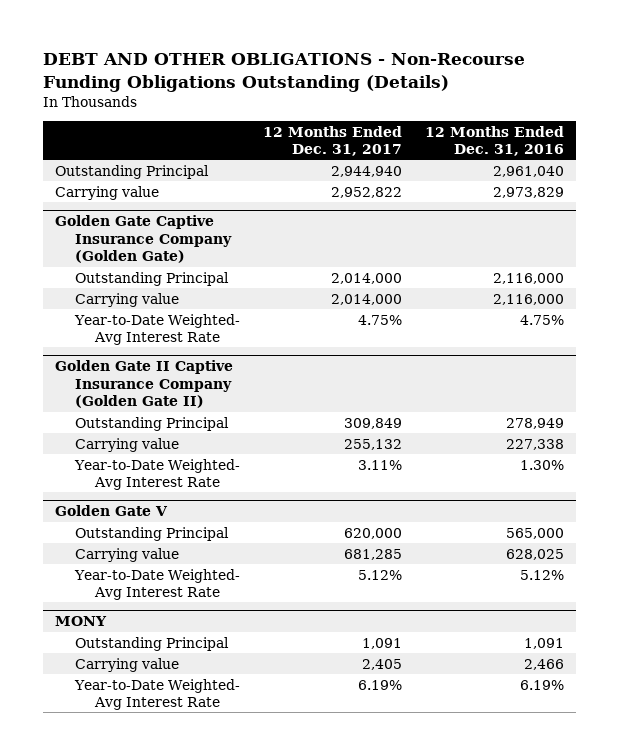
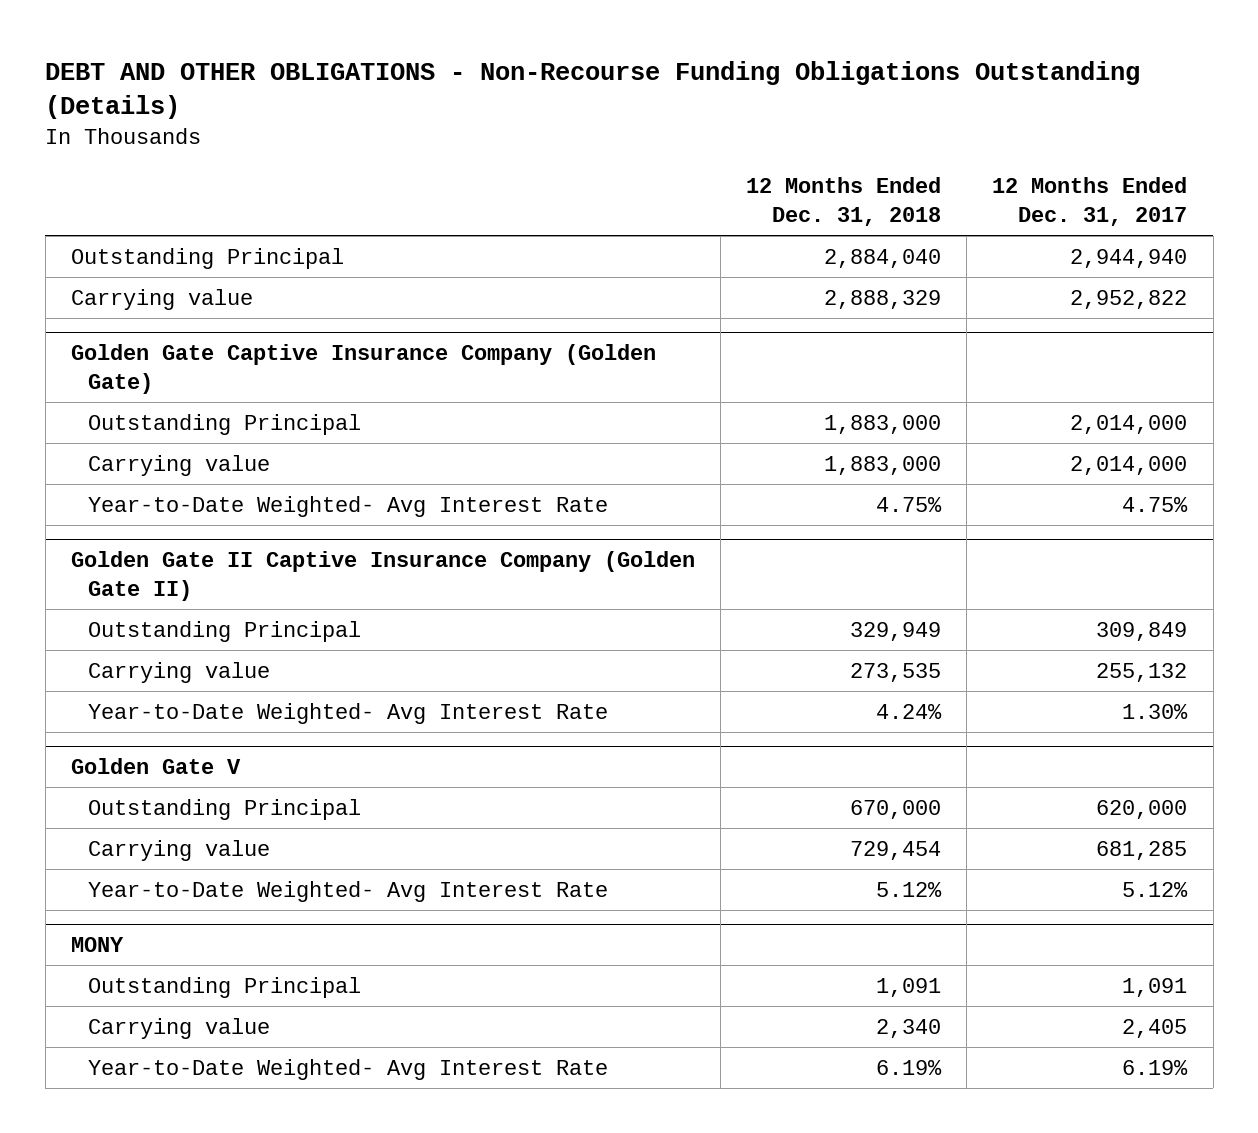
[425,125,565,157] 12 Months Ended Dec. 31, 2016 -> none
none -> [746,177,942,226] 12 Months Ended Dec. 31, 2018
[358,459,403,470] 3.11% -> [1122,703,1189,719] 1.30%

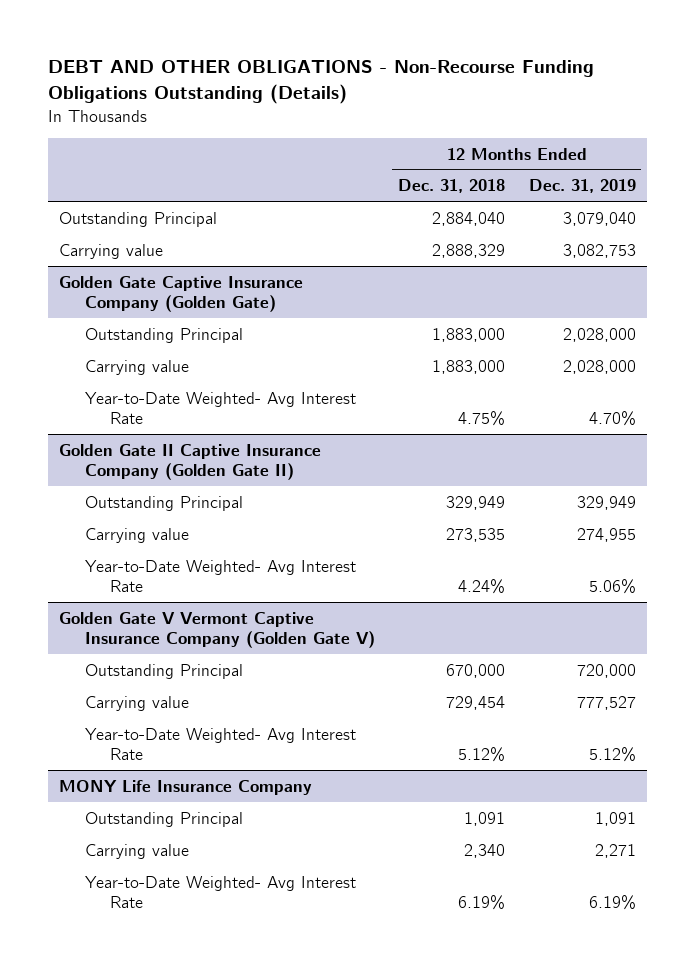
[992,177,1188,226] 12 Months Ended Dec. 31, 2017 -> none
none -> [528,179,636,194] Dec. 31, 2019
[70,758,241,775] Golden Gate V -> [59,611,375,649] Golden Gate V Vermont Captive Insurance Company (Golden Gate V)
[70,937,124,953] MONY -> [59,779,313,795] MONY Life Insurance Company

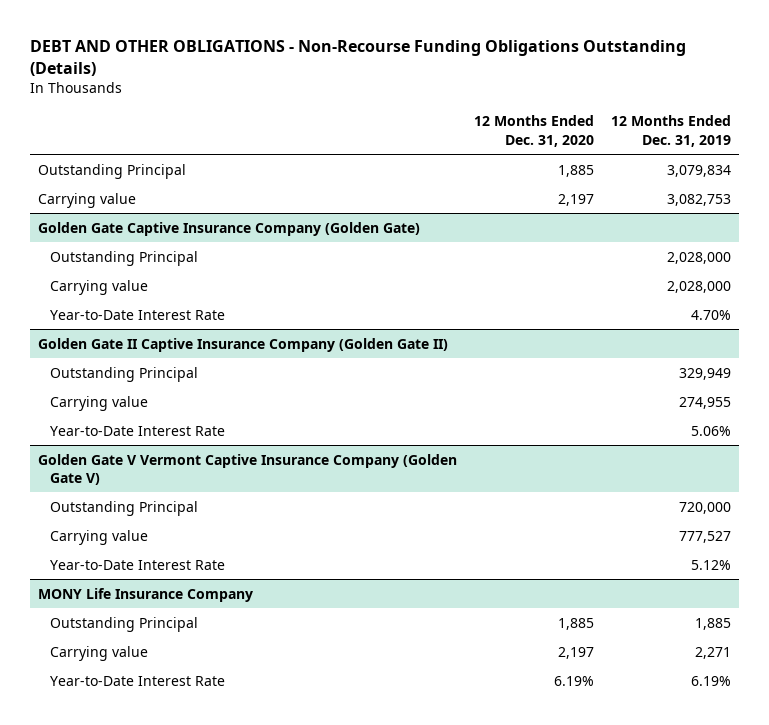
[398,179,506,194] Dec. 31, 2018 -> none
none -> [474,115,595,147] 12 Months Ended Dec. 31, 2020
[562,211,636,226] 3,079,040 -> [666,164,731,177] 3,079,834
[84,391,356,425] Year-to-Date Weighted- Avg Interest Rate -> [50,309,226,320] Year-to-Date Interest Rate
[84,559,356,593] Year-to-Date Weighted- Avg Interest Rate -> [50,425,226,436] Year-to-Date Interest Rate
[84,727,356,761] Year-to-Date Weighted- Avg Interest Rate -> [50,559,226,570] Year-to-Date Interest Rate
[594,811,636,826] 1,091 -> [694,617,731,630] 1,885
[84,875,356,909] Year-to-Date Weighted- Avg Interest Rate -> [50,675,226,686] Year-to-Date Interest Rate

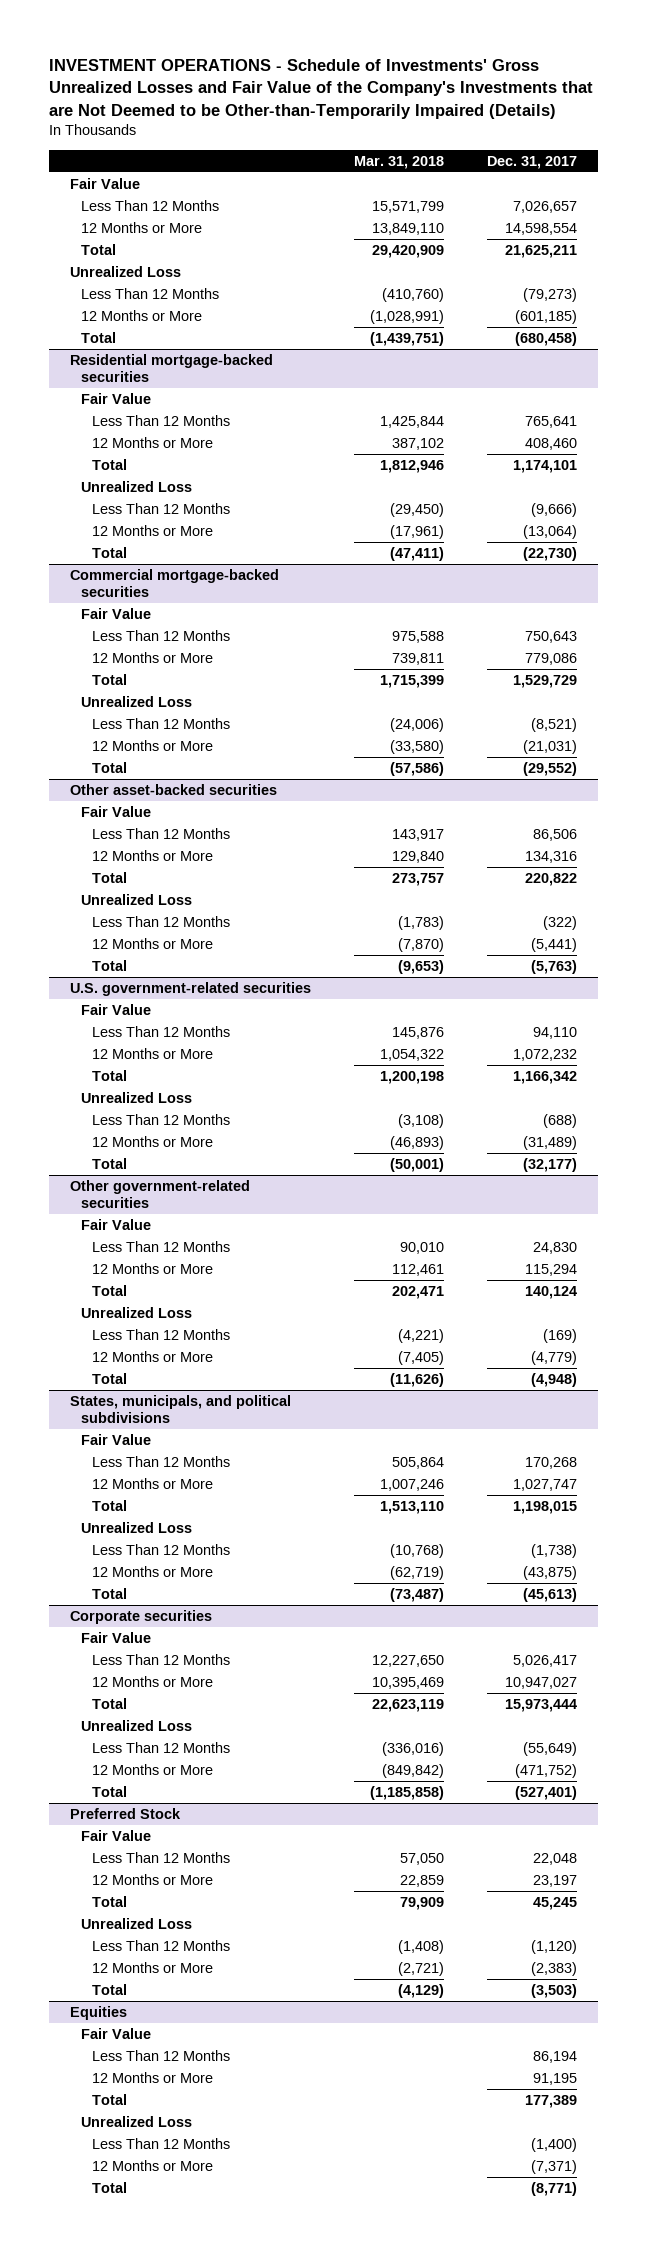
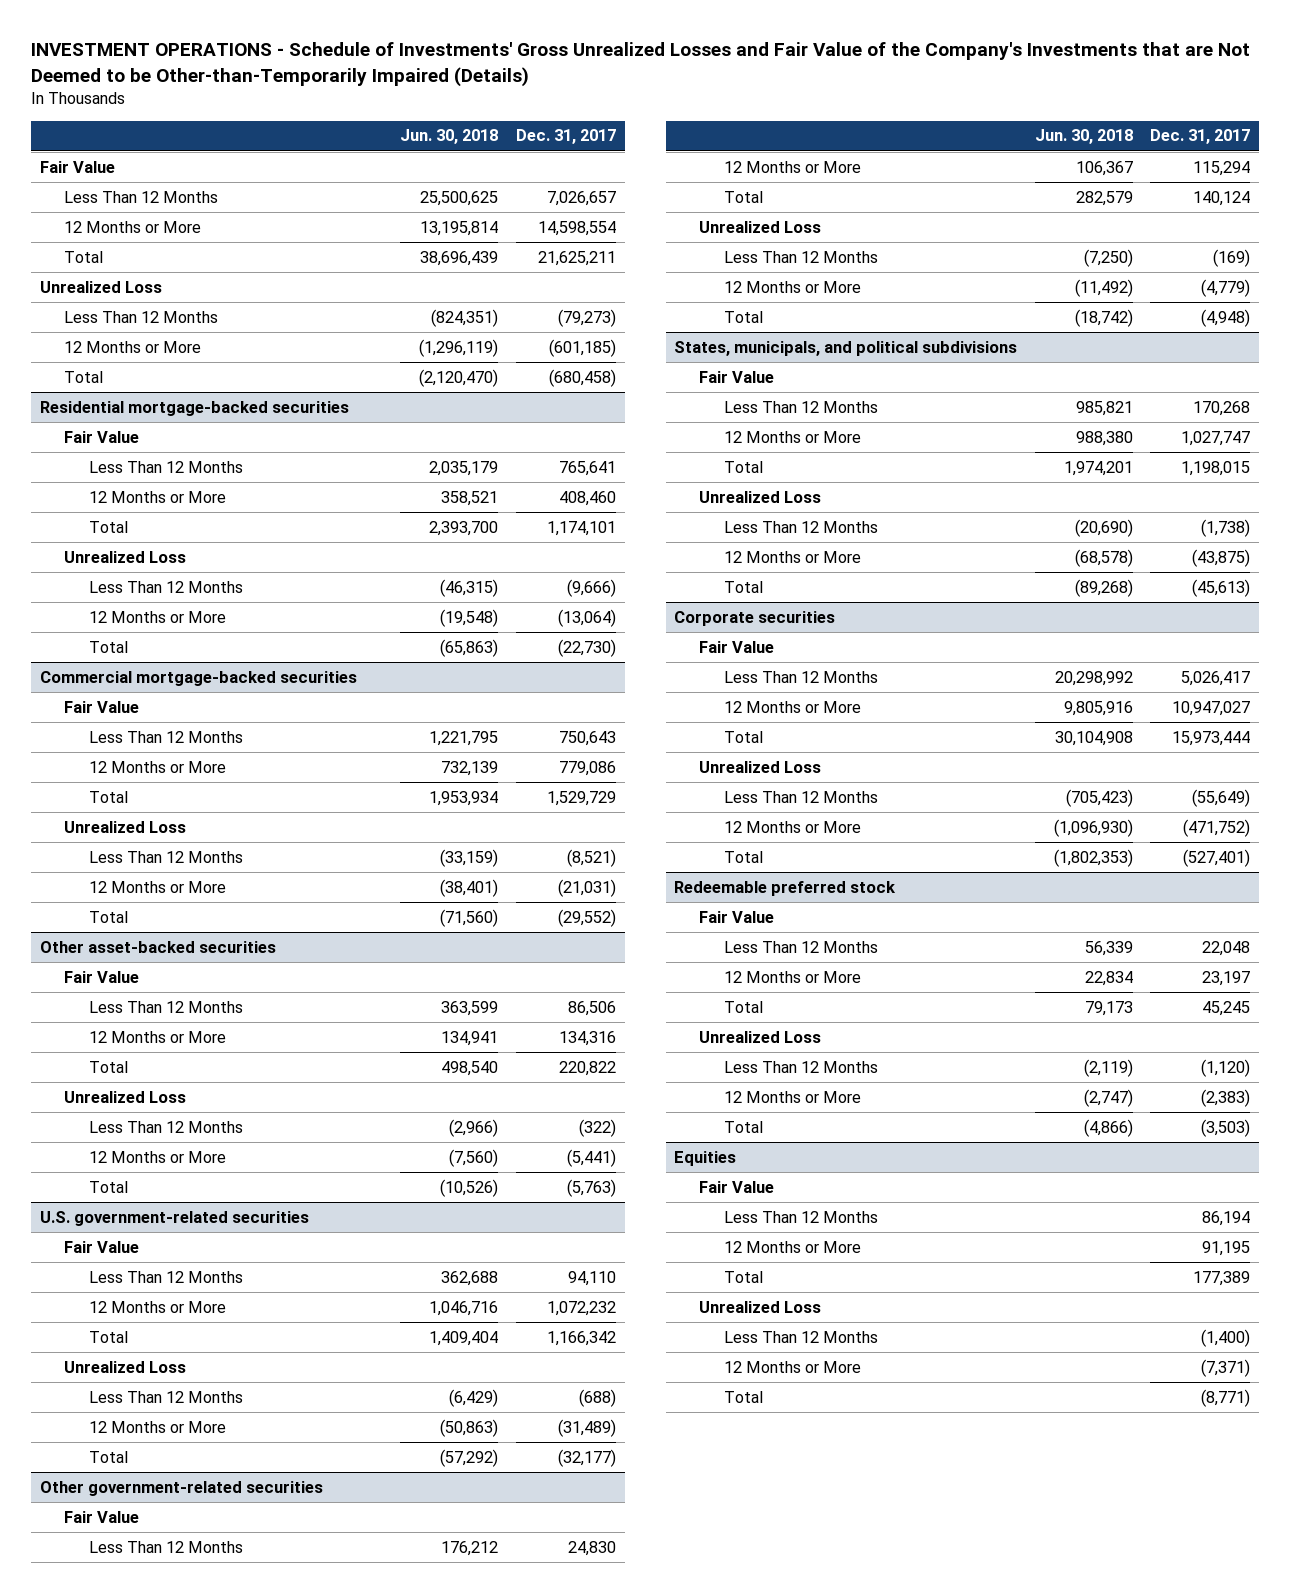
[353,155,444,169] Mar. 31, 2018 -> none
none -> [400,129,499,145] Jun. 30, 2018
[70,1807,182,1819] Preferred Stock -> [674,880,897,896] Redeemable preferred stock

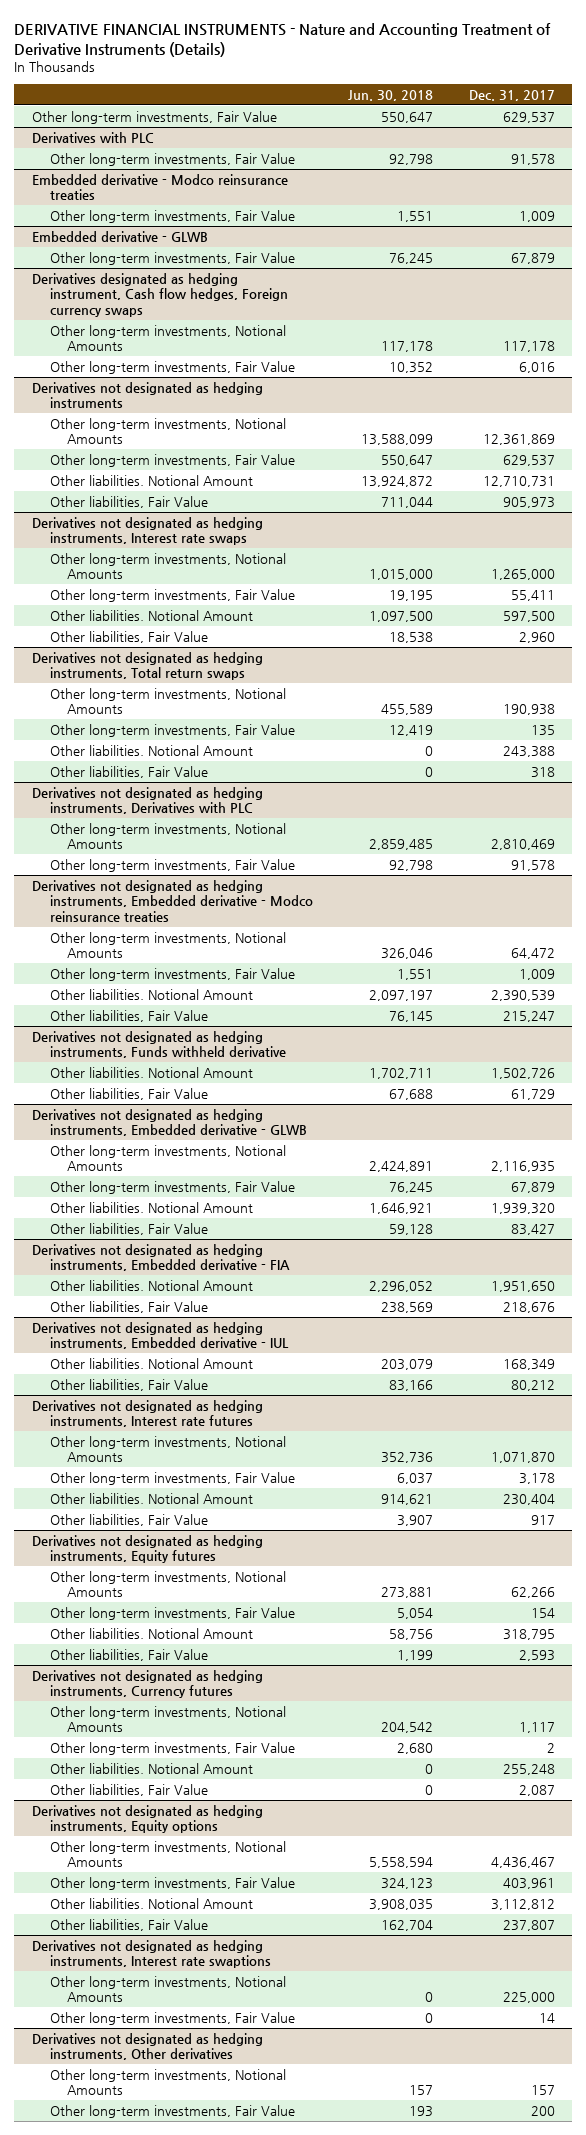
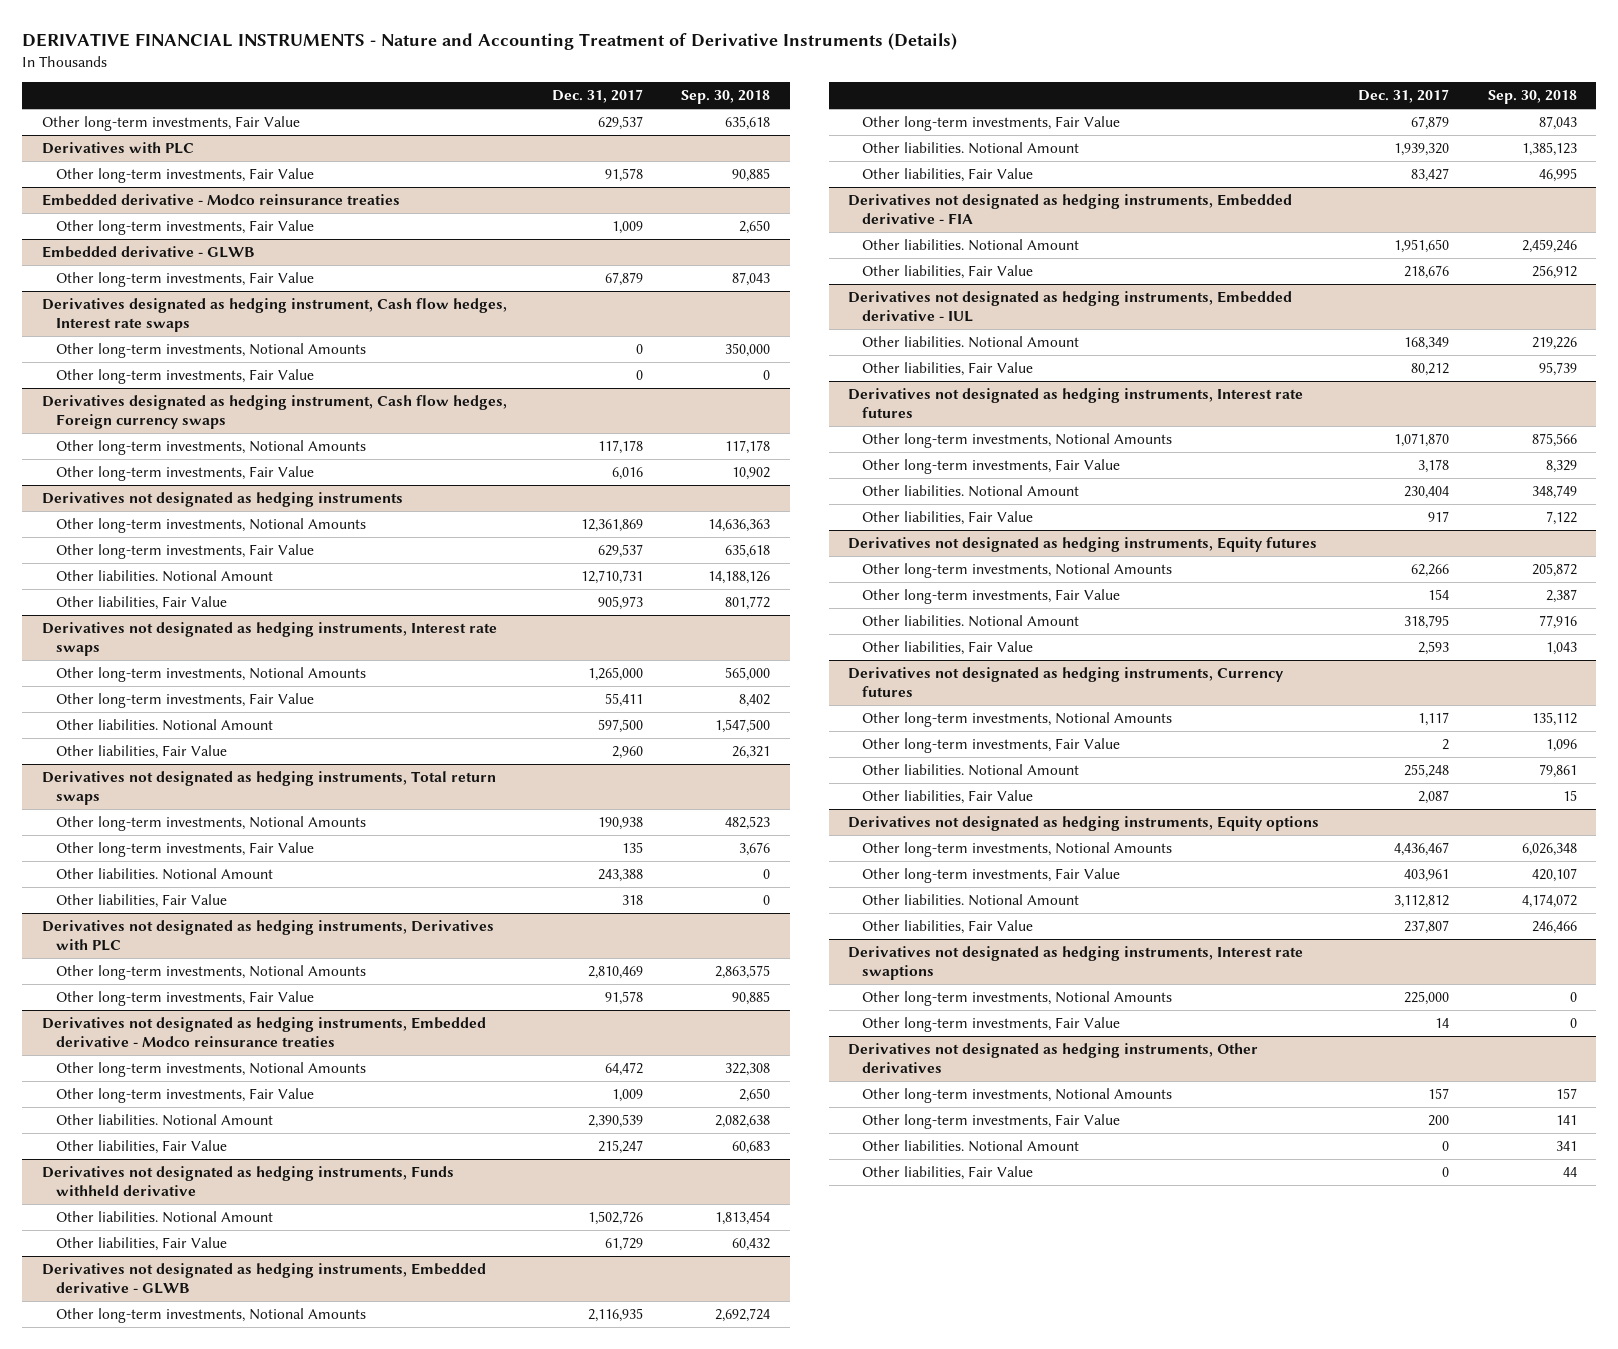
[348,90,434,102] Jun. 30, 2018 -> none
none -> [681,90,771,105] Sep. 30, 2018
none -> [41,297,507,333] Derivatives designated as hedging instrument, Cash flow hedges, Interest rate swaps
none -> [56,342,367,358] Other long-term investments, Notional Amounts
none -> [56,368,315,384] Other long-term investments, Fair Value
none -> [862,1139,1080,1152] Other liabilities. Notional Amount
none -> [862,1165,1034,1180] Other liabilities, Fair Value

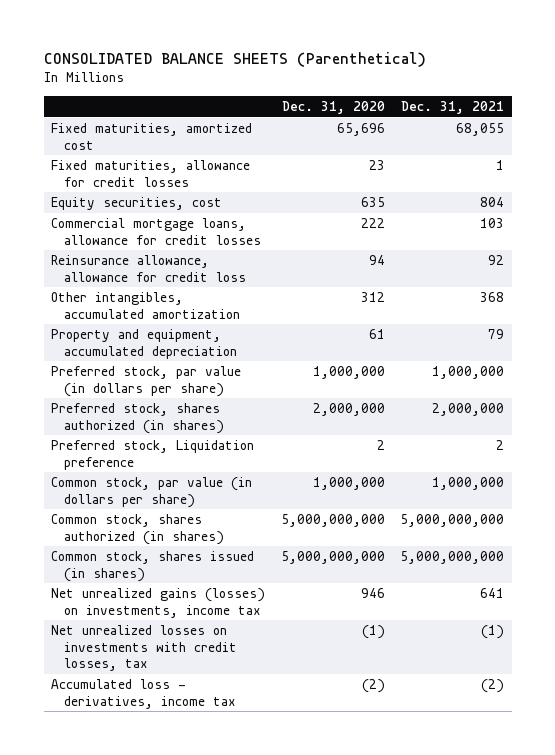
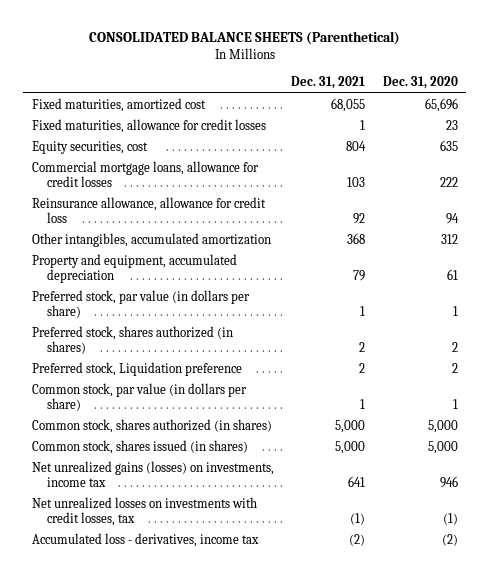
[312,366,385,380] 1,000,000 -> [452,306,458,317] 1
[431,366,504,380] 1,000,000 -> [360,306,366,317] 1
[312,403,385,417] 2,000,000 -> [451,342,458,353] 2
[431,403,504,417] 2,000,000 -> [359,342,366,353] 2
[312,477,385,491] 1,000,000 -> [452,399,458,410] 1
[431,477,504,491] 1,000,000 -> [360,399,366,410] 1
[280,514,385,528] 5,000,000,000 -> [427,419,458,433] 5,000
[399,514,504,528] 5,000,000,000 -> [335,419,366,433] 5,000
[280,551,385,565] 5,000,000,000 -> [427,440,458,454] 5,000
[399,551,504,565] 5,000,000,000 -> [335,440,366,454] 5,000

